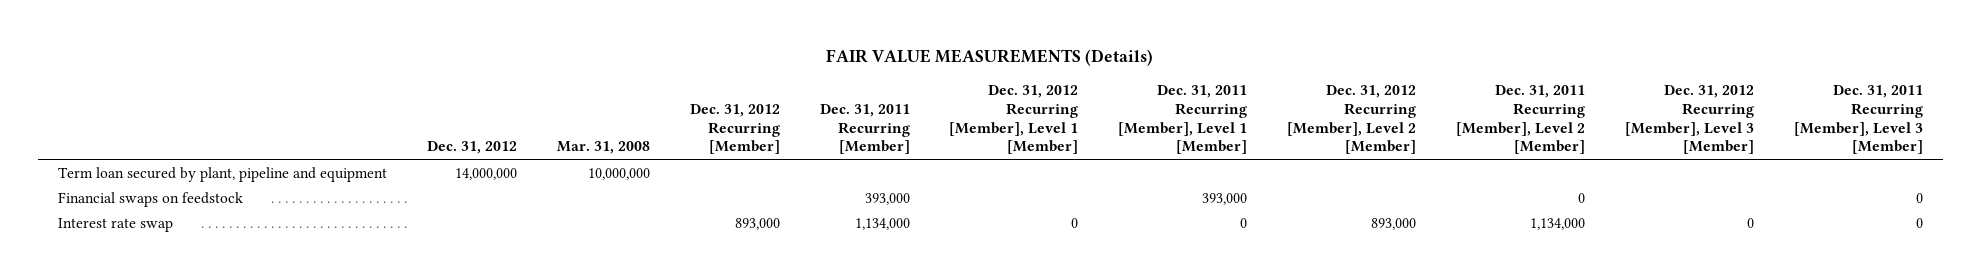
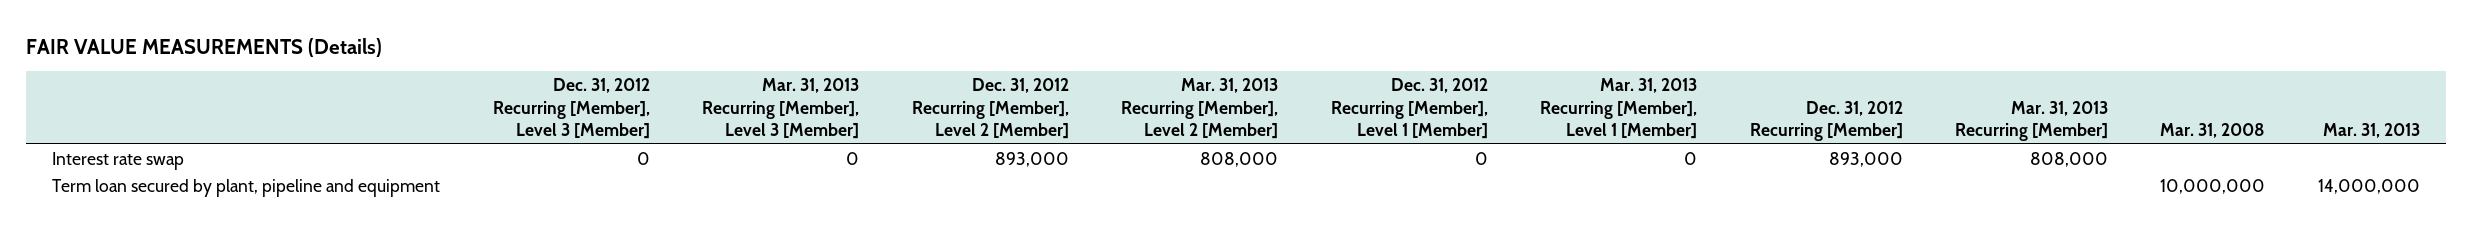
[426,141,517,155] Dec. 31, 2012 -> none
[819,103,910,155] Dec. 31, 2011 Recurring [Member] -> none
[1118,84,1248,155] Dec. 31, 2011 Recurring [Member], Level 1 [Member] -> none
[1456,84,1586,155] Dec. 31, 2011 Recurring [Member], Level 2 [Member] -> none
[1793,84,1923,155] Dec. 31, 2011 Recurring [Member], Level 3 [Member] -> none
none -> [702,77,860,140] Mar. 31, 2013 Recurring [Member], Level 3 [Member]
none -> [1121,77,1279,140] Mar. 31, 2013 Recurring [Member], Level 2 [Member]
none -> [1540,77,1698,140] Mar. 31, 2013 Recurring [Member], Level 1 [Member]
none -> [1955,100,2109,142] Mar. 31, 2013 Recurring [Member]
none -> [2322,123,2420,139] Mar. 31, 2013
[58,191,244,207] Financial swaps on feedstock -> none
[58,166,388,182] Term loan secured by plant, pipeline and equipment -> [52,178,441,197] Term loan secured by plant, pipeline and equipment

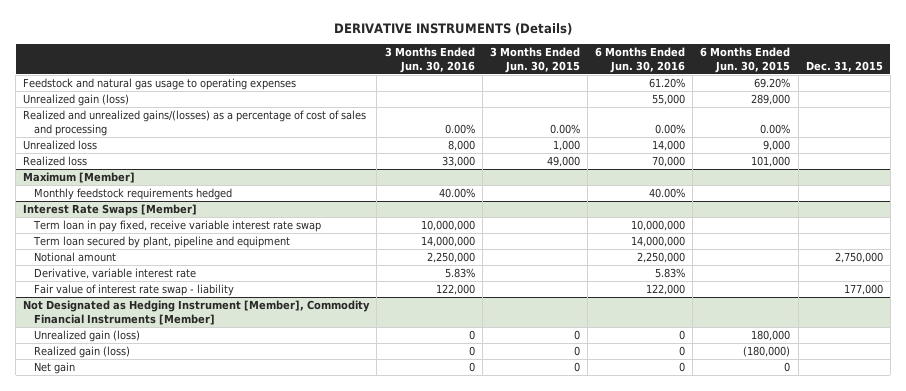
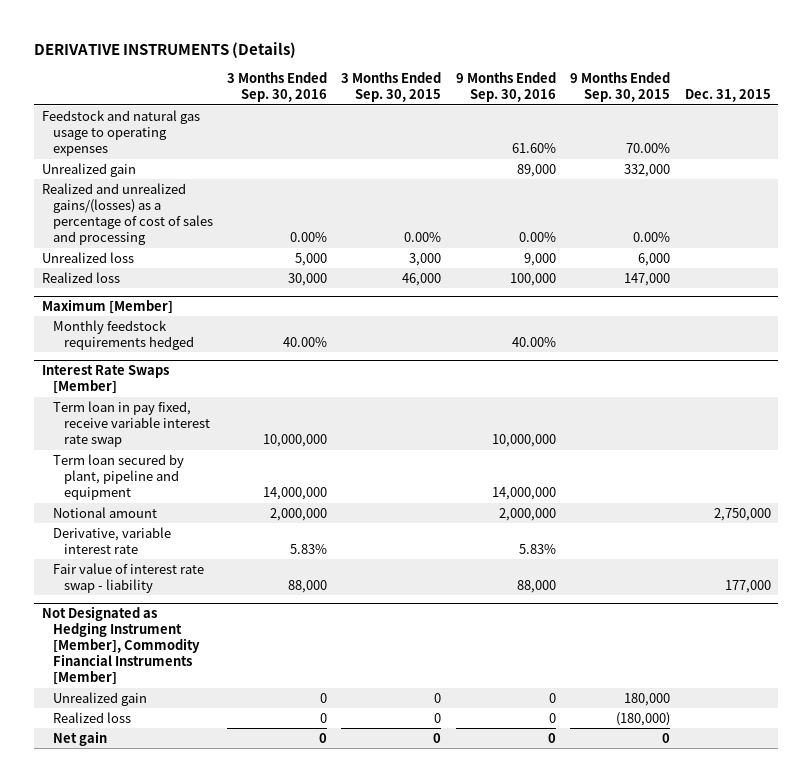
[384,47,475,73] 3 Months Ended Jun. 30, 2016 -> none
[489,47,580,73] 3 Months Ended Jun. 30, 2015 -> none
[595,47,686,73] 6 Months Ended Jun. 30, 2016 -> none
[700,47,791,73] 6 Months Ended Jun. 30, 2015 -> none
none -> [227,72,328,103] 3 Months Ended Sep. 30, 2016
none -> [341,72,442,103] 3 Months Ended Sep. 30, 2015
none -> [455,72,556,103] 9 Months Ended Sep. 30, 2016
none -> [570,72,671,103] 9 Months Ended Sep. 30, 2015
[23,94,130,107] Unrealized gain (loss) -> [41,163,136,178] Unrealized gain
[33,330,140,343] Unrealized gain (loss) -> [52,692,147,707] Unrealized gain
[33,346,130,359] Realized gain (loss) -> [52,712,131,724] Realized loss

